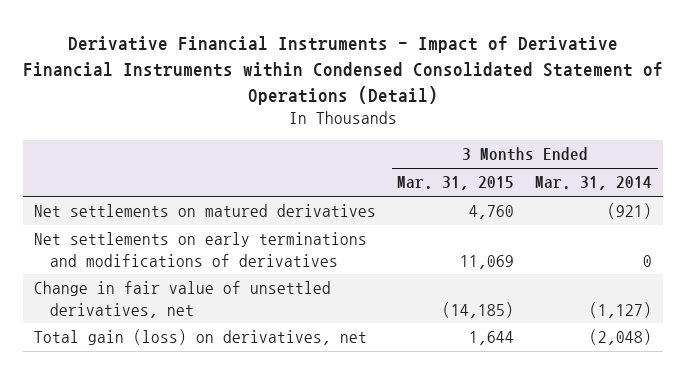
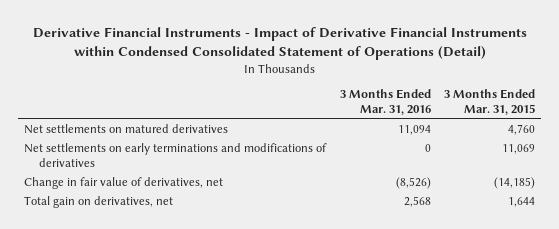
[535,176,653,191] Mar. 31, 2014 -> none
none -> [339,89,431,116] 3 Months Ended Mar. 31, 2016
[33,281,331,318] Change in fair value of unsettled derivatives, net -> [24,177,224,190] Change in fair value of derivatives, net
[33,329,367,346] Total gain (loss) on derivatives, net -> [24,196,174,209] Total gain on derivatives, net

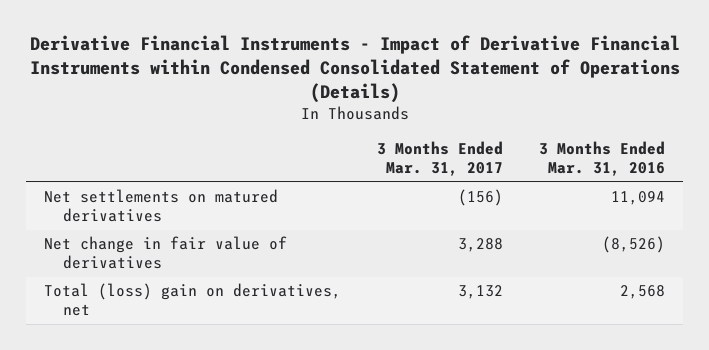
[32,26,527,61] Derivative Financial Instruments - Impact of Derivative Financial Instruments within Condensed Consolidated Statement of Operations (Detail) -> [29,35,680,104] Derivative Financial Instruments - Impact of Derivative Financial Instruments within Condensed Consolidated Statement of Operations (Details)
[443,89,535,116] 3 Months Ended Mar. 31, 2015 -> none
none -> [377,141,504,177] 3 Months Ended Mar. 31, 2017
[24,143,328,168] Net settlements on early terminations and modifications of derivatives -> none
[24,177,224,190] Change in fair value of derivatives, net -> [44,236,288,270] Net change in fair value of derivatives
[24,196,174,209] Total gain on derivatives, net -> [44,283,342,317] Total (loss) gain on derivatives, net

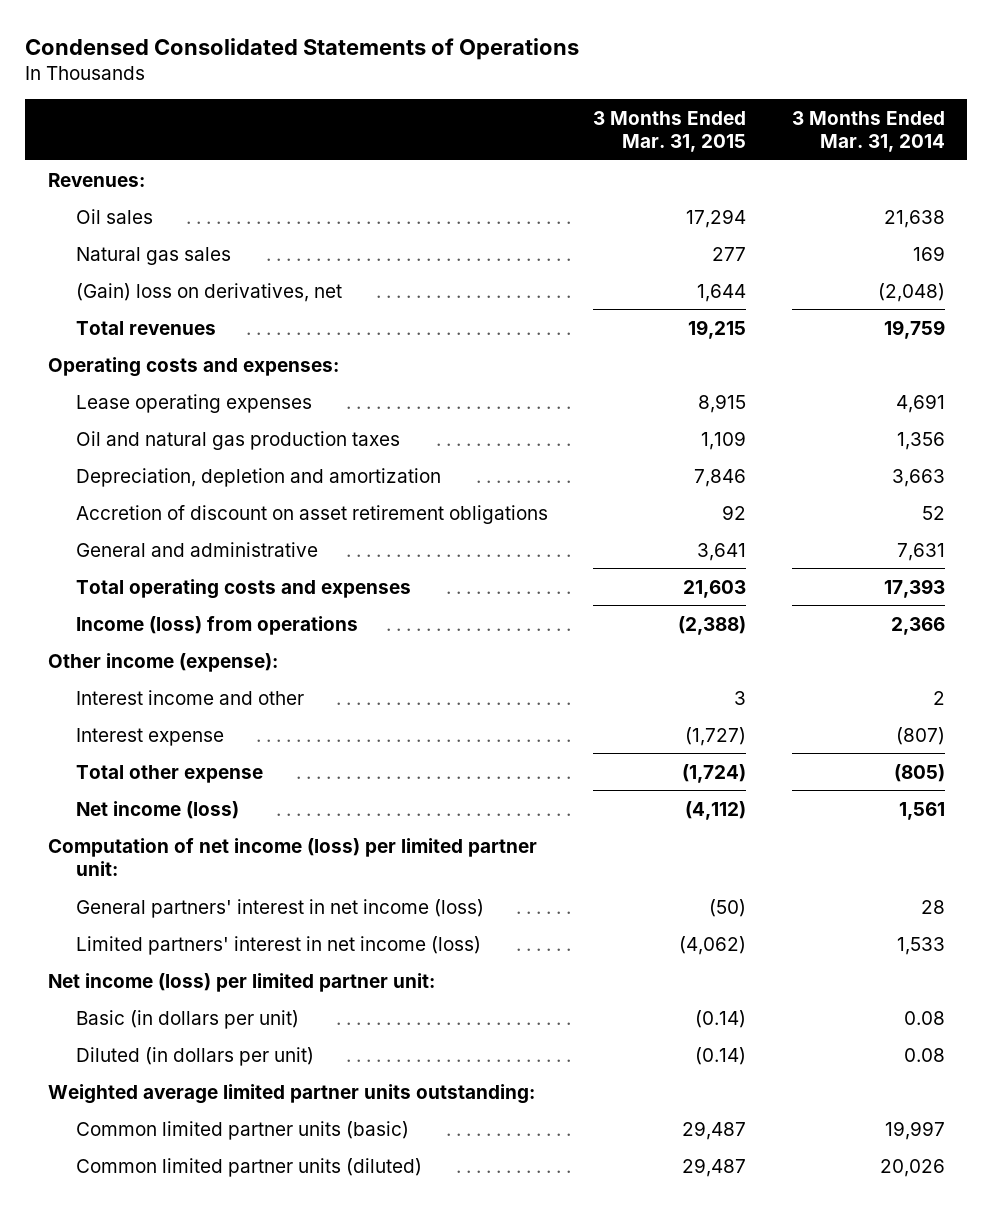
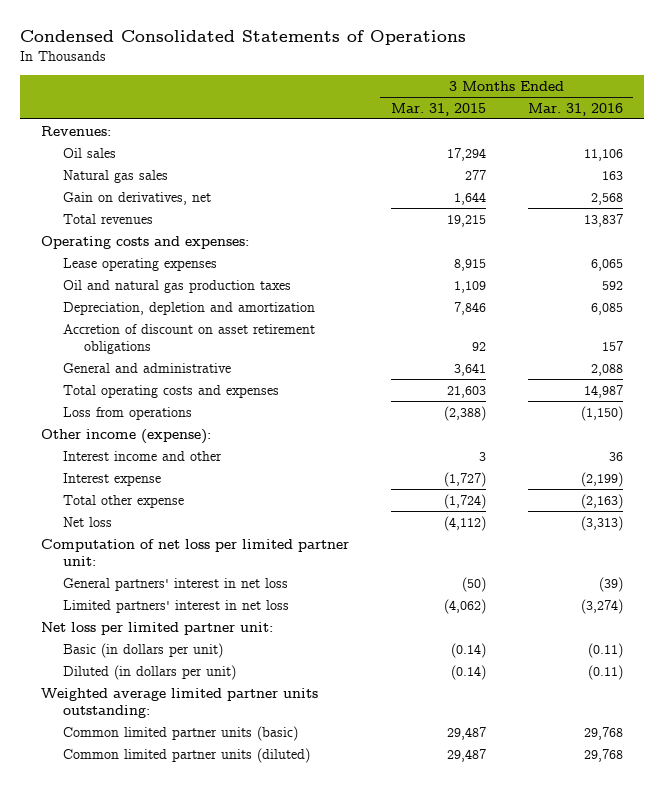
[791,111,945,153] 3 Months Ended Mar. 31, 2014 -> none
none -> [527,102,623,116] Mar. 31, 2016
[76,282,343,302] (Gain) loss on derivatives, net -> [62,191,211,205] Gain on derivatives, net
[76,615,359,635] Income (loss) from operations -> [62,406,192,420] Loss from operations
[76,800,240,819] Net income (loss) -> [62,516,112,527] Net loss
[47,837,537,876] Computation of net income (loss) per limited partner unit: -> [40,538,349,567] Computation of net loss per limited partner unit:
[76,898,485,918] General partners' interest in net income (loss) -> [62,577,288,591] General partners' interest in net loss
[76,935,482,955] Limited partners' interest in net income (loss) -> [62,599,289,613] Limited partners' interest in net loss
[47,972,435,992] Net income (loss) per limited partner unit: -> [40,621,273,635] Net loss per limited partner unit:

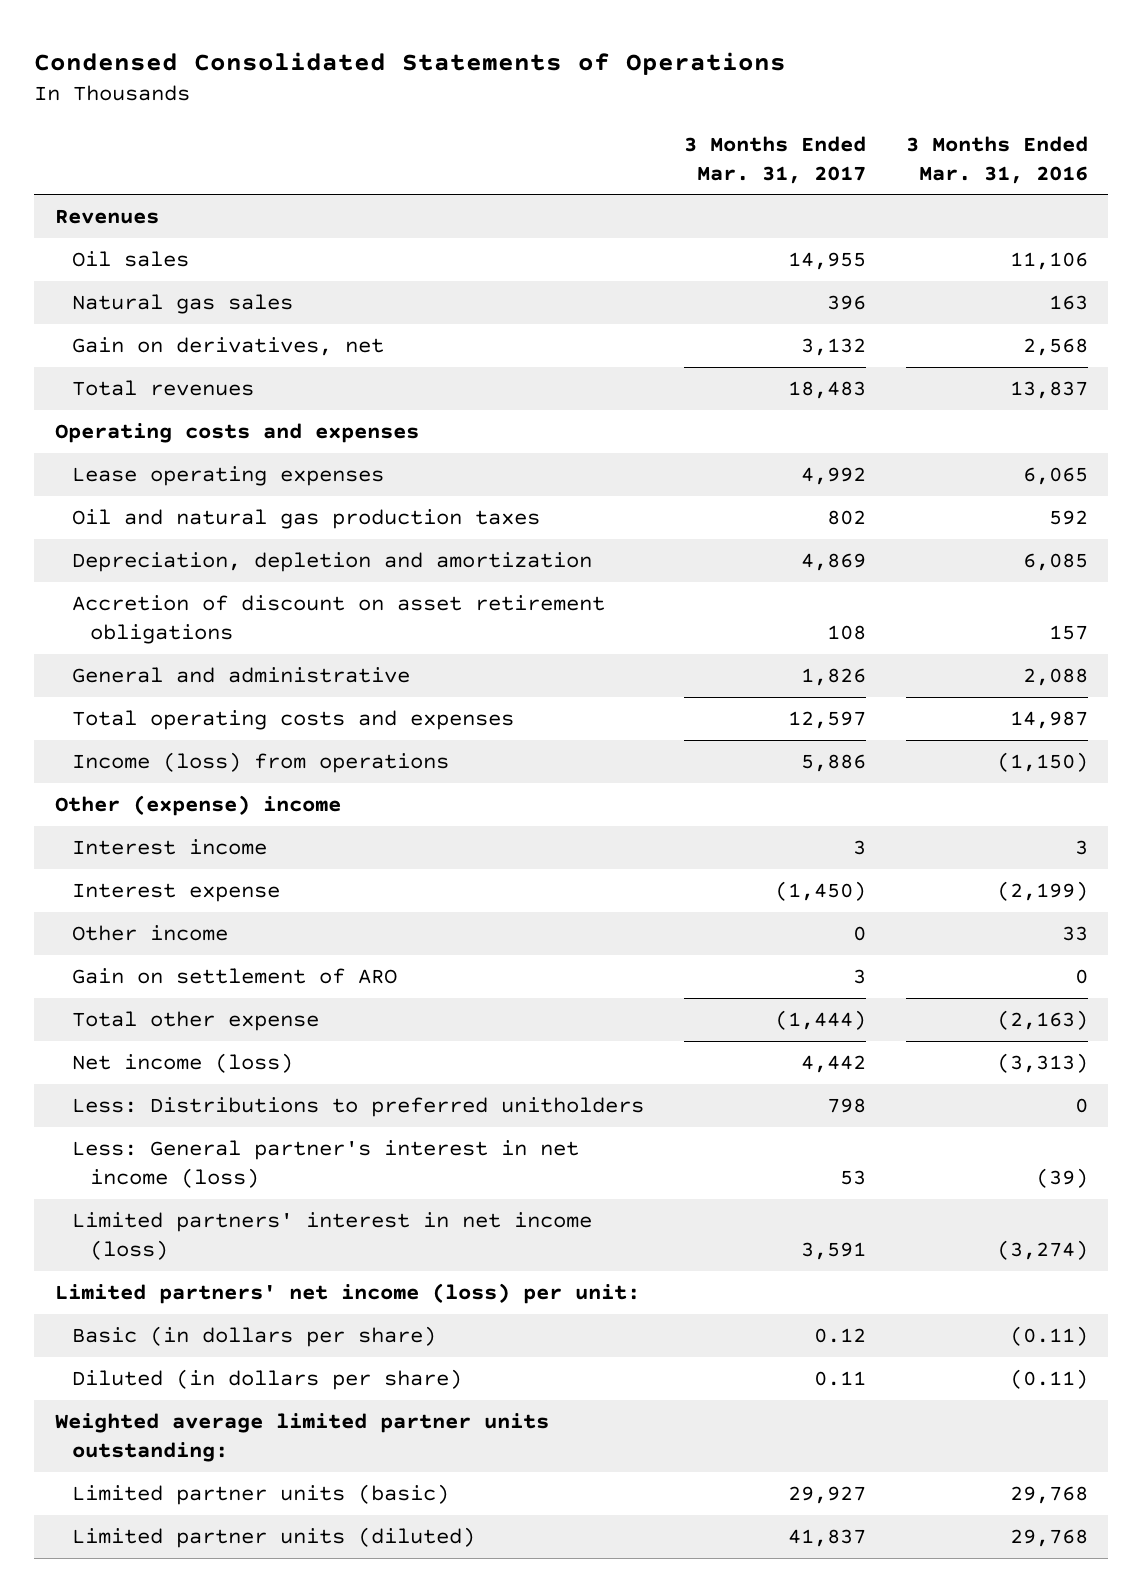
[390,102,486,116] Mar. 31, 2015 -> none
none -> [684,136,867,184] 3 Months Ended Mar. 31, 2017
[40,125,111,136] Revenues: -> [54,209,159,225] Revenues
[40,235,249,249] Operating costs and expenses: -> [54,423,419,444] Operating costs and expenses
[62,406,192,420] Loss from operations -> [72,752,450,774] Income (loss) from operations
[40,428,211,444] Other income (expense): -> [54,795,341,817] Other (expense) income
[62,450,222,461] Interest income and other -> [72,839,268,856] Interest income
[608,451,623,461] 36 -> [1075,840,1089,856] 3
none -> [72,925,229,942] Other income
none -> [72,968,398,985] Gain on settlement of ARO
[40,538,349,567] Computation of net loss per limited partner unit: -> none
[62,516,112,527] Net loss -> [72,1053,294,1074] Net income (loss)
none -> [72,1097,645,1118] Less: Distributions to preferred unitholders
[62,577,288,591] General partners' interest in net loss -> [72,1140,580,1188] Less: General partner's interest in net income (loss)
[62,599,289,613] Limited partners' interest in net loss -> [72,1212,593,1260] Limited partners' interest in net income (loss)
[40,621,273,635] Net loss per limited partner unit: -> [54,1283,640,1305] Limited partners' net income (loss) per unit:
[62,642,223,658] Basic (in dollars per unit) -> [72,1326,437,1348] Basic (in dollars per share)
[62,664,236,680] Diluted (in dollars per unit) -> [72,1369,463,1391] Diluted (in dollars per share)
[62,725,298,741] Common limited partner units (basic) -> [72,1484,450,1506] Limited partner units (basic)
[62,747,310,763] Common limited partner units (diluted) -> [72,1527,476,1549] Limited partner units (diluted)

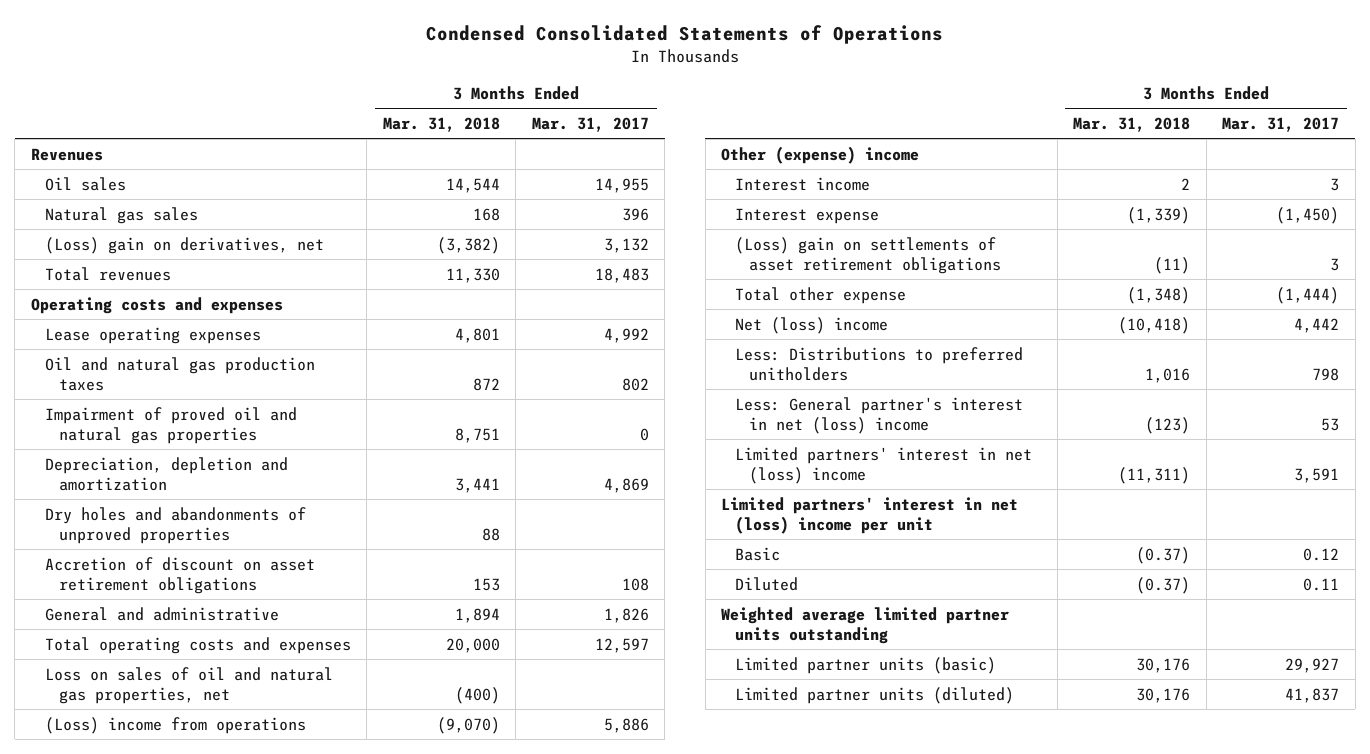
[906,136,1089,184] 3 Months Ended Mar. 31, 2016 -> none
none -> [382,116,500,132] Mar. 31, 2018
[72,337,385,357] Gain on derivatives, net -> [44,236,324,254] (Loss) gain on derivatives, net
none -> [44,406,297,444] Impairment of proved oil and natural gas properties
none -> [44,506,306,544] Dry holes and abandonments of unproved properties
none -> [44,666,333,704] Loss on sales of oil and natural gas properties, net
[72,752,450,774] Income (loss) from operations -> [44,716,306,734] (Loss) income from operations
[72,925,229,942] Other income -> none
[72,968,398,985] Gain on settlement of ARO -> none
none -> [735,236,1002,274] (Loss) gain on settlements of asset retirement obligations
[72,1053,294,1074] Net income (loss) -> [735,316,889,334] Net (loss) income
[72,1326,437,1348] Basic (in dollars per share) -> none
[72,1140,580,1188] Less: General partner's interest in net income (loss) -> [735,396,1024,434] Less: General partner's interest in net (loss) income
[72,1212,593,1260] Limited partners' interest in net income (loss) -> [735,446,1033,484] Limited partners' interest in net (loss) income
[54,1283,640,1305] Limited partners' net income (loss) per unit: -> [721,496,1019,534] Limited partners' interest in net (loss) income per unit
none -> [735,546,781,561] Basic
[72,1369,463,1391] Diluted (in dollars per share) -> [735,576,799,591] Diluted
[54,1413,549,1462] Weighted average limited partner units outstanding: -> [721,606,1010,644] Weighted average limited partner units outstanding

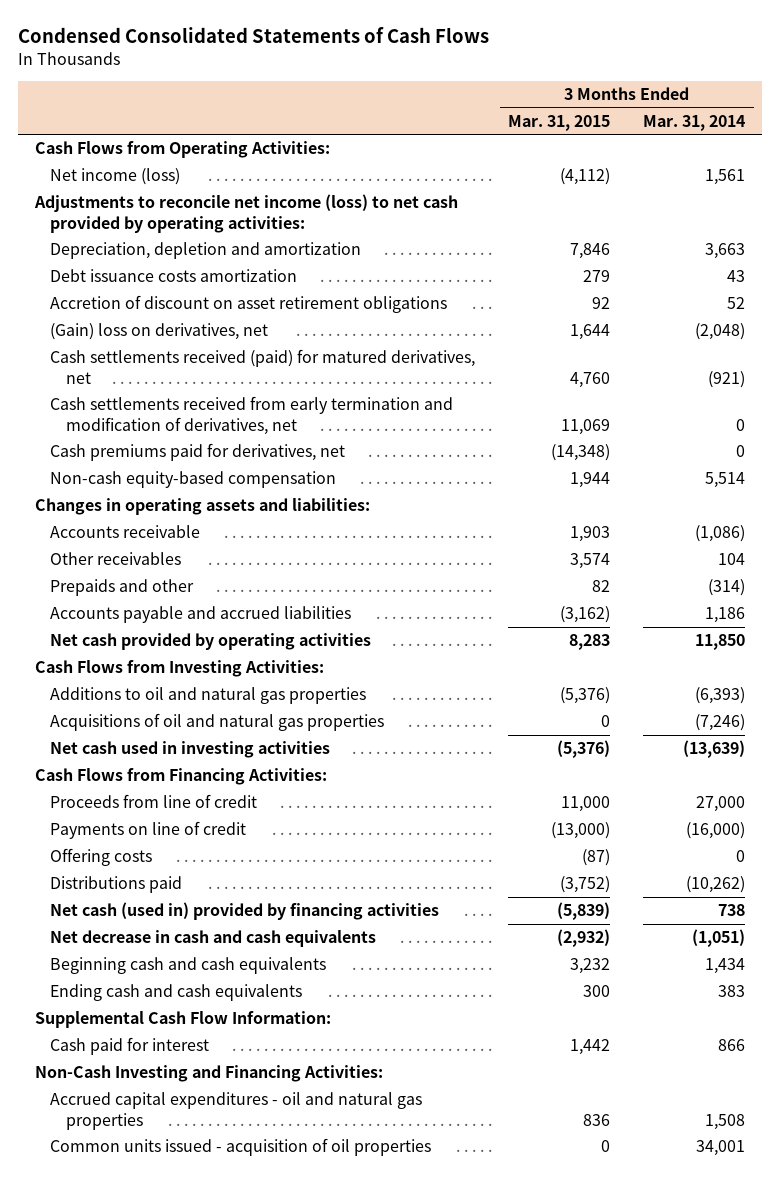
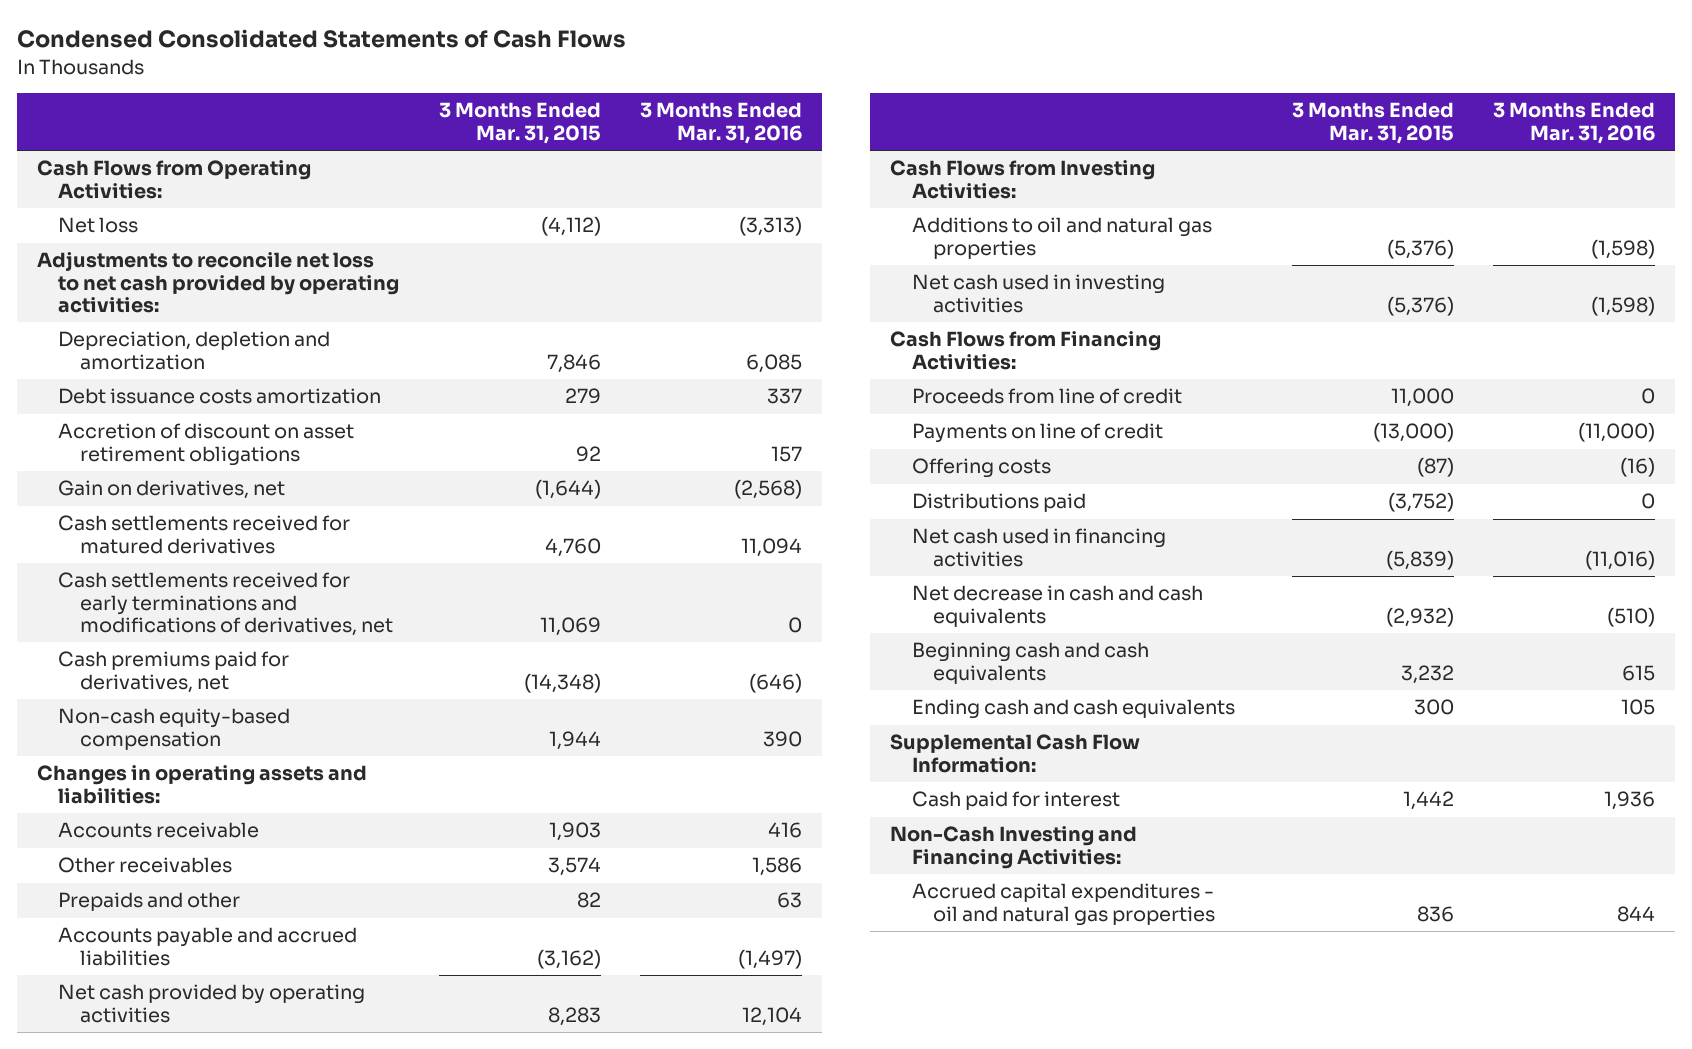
[643,114,746,131] Mar. 31, 2014 -> none
none -> [640,102,803,144] 3 Months Ended Mar. 31, 2016
[50,168,181,186] Net income (loss) -> [58,217,139,234] Net loss
[33,194,458,233] Adjustments to reconcile net income (loss) to net cash provided by operating activities: -> [36,251,400,314] Adjustments to reconcile net loss to net cash provided by operating activities:
[50,323,269,341] (Gain) loss on derivatives, net -> [58,480,286,500] Gain on derivatives, net
[570,324,611,341] 1,644 -> [534,479,601,500] (1,644)
[50,349,476,384] Cash settlements received (paid) for matured derivatives, net -> [58,515,351,554] Cash settlements received for matured derivatives
[50,396,454,435] Cash settlements received from early termination and modification of derivatives, net -> [58,572,393,637] Cash settlements received for early terminations and modifications of derivatives, net
[50,713,385,732] Acquisitions of oil and natural gas properties -> none
[50,902,440,921] Net cash (used in) provided by financing activities -> [911,528,1166,567] Net cash used in financing activities
[50,1138,432,1157] Common units issued - acquisition of oil properties -> none

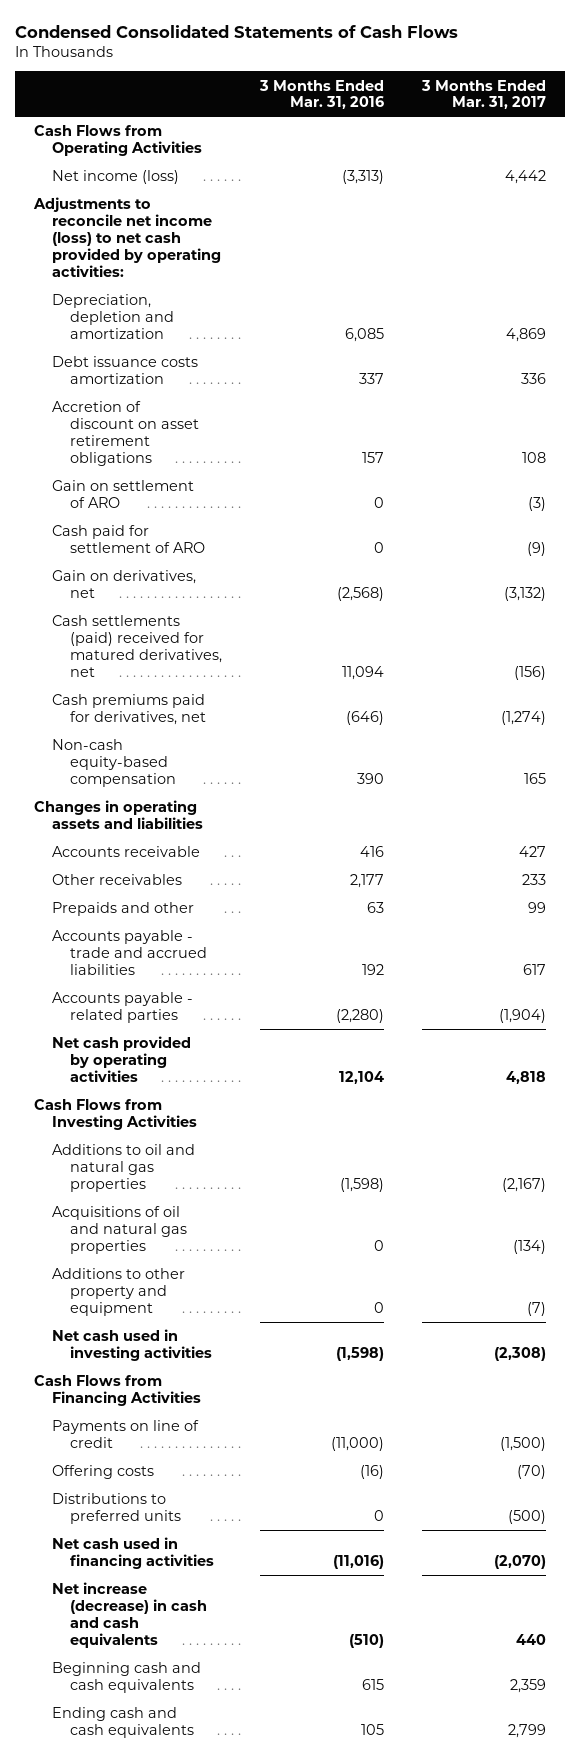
[438,102,601,144] 3 Months Ended Mar. 31, 2015 -> none
none -> [421,79,547,110] 3 Months Ended Mar. 31, 2017
[36,160,311,199] Cash Flows from Operating Activities: -> [34,125,203,156] Cash Flows from Operating Activities
[58,217,139,234] Net loss -> [52,170,180,185] Net income (loss)
[36,251,400,314] Adjustments to reconcile net loss to net cash provided by operating activities: -> [33,197,222,277] Adjustments to reconcile net income (loss) to net cash provided by operating activities:
none -> [52,480,195,508] Gain on settlement of ARO
none -> [52,525,206,553] Cash paid for settlement of ARO
[58,572,393,637] Cash settlements received for early terminations and modifications of derivatives, net -> none
[58,515,351,554] Cash settlements received for matured derivatives -> [52,615,223,677] Cash settlements (paid) received for matured derivatives, net
[36,765,367,804] Changes in operating assets and liabilities: -> [34,800,204,829] Changes in operating assets and liabilities
[752,857,803,877] 1,586 -> [350,874,385,889] 2,177
[58,927,358,966] Accounts payable and accrued liabilities -> [52,930,208,975] Accounts payable - trade and accrued liabilities
[738,948,803,969] (1,497) -> [362,963,385,975] 192
none -> [52,992,194,1023] Accounts payable - related parties
[890,160,1156,199] Cash Flows from Investing Activities: -> [34,1099,198,1130] Cash Flows from Investing Activities
none -> [52,1206,188,1254] Acquisitions of oil and natural gas properties
none -> [52,1268,186,1316] Additions to other property and equipment
[911,388,1182,405] Proceeds from line of credit -> none
[890,331,1162,370] Cash Flows from Financing Activities: -> [34,1375,202,1406] Cash Flows from Financing Activities
[911,493,1086,513] Distributions paid -> none
none -> [52,1493,182,1524] Distributions to preferred units
[911,585,1203,627] Net decrease in cash and cash equivalents -> [52,1582,208,1648] Net increase (decrease) in cash and cash equivalents
[890,734,1141,773] Supplemental Cash Flow Information: -> none
[911,791,1120,811] Cash paid for interest -> none
[890,826,1138,869] Non-Cash Investing and Financing Activities: -> none
[911,883,1215,926] Accrued capital expenditures - oil and natural gas properties -> none

